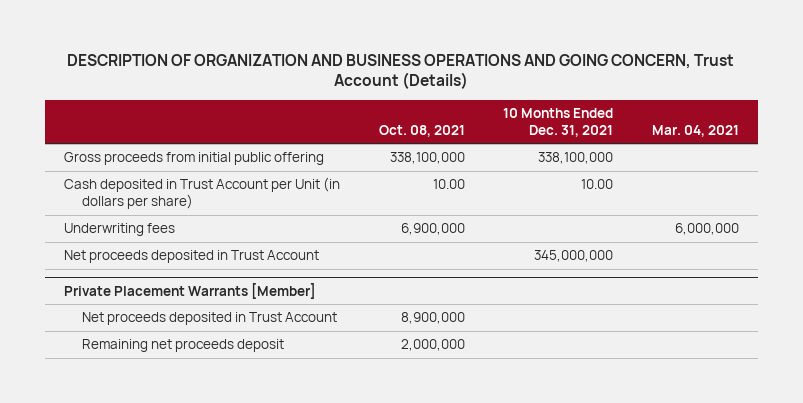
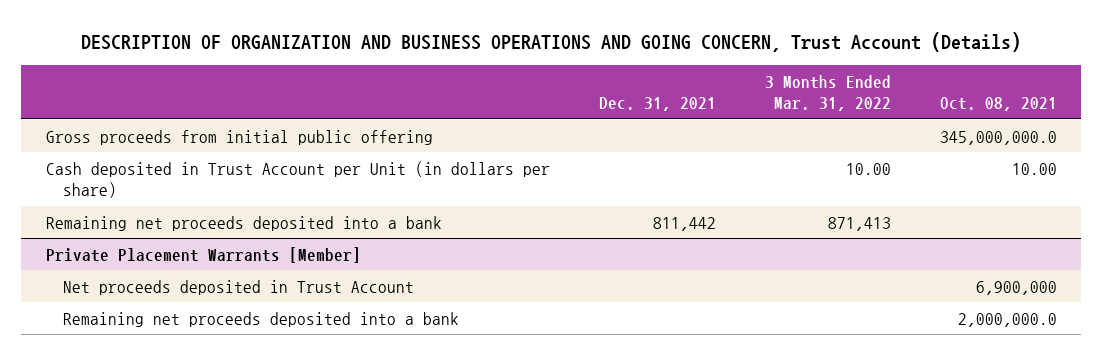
[503,108,614,138] 10 Months Ended Dec. 31, 2021 -> none
[651,125,739,138] Mar. 04, 2021 -> none
none -> [598,96,716,111] Dec. 31, 2021
none -> [764,74,891,111] 3 Months Ended Mar. 31, 2022
[389,152,465,165] 338,100,000 -> [939,130,1057,145] 345,000,000.0
[63,223,175,237] Underwriting fees -> none
[63,250,319,264] Net proceeds deposited in Trust Account -> none
none -> [45,215,442,231] Remaining net proceeds deposited into a bank
[82,339,285,353] Remaining net proceeds deposit -> none
[400,312,465,325] 8,900,000 -> [975,280,1057,295] 6,900,000
none -> [63,311,460,327] Remaining net proceeds deposited into a bank

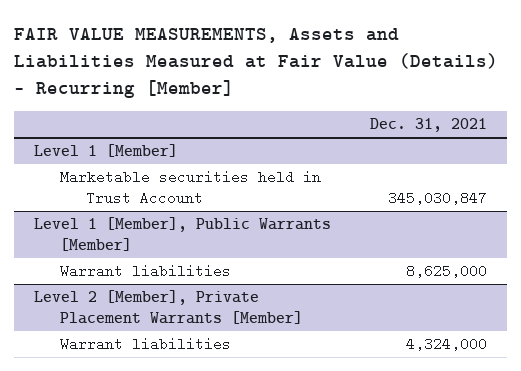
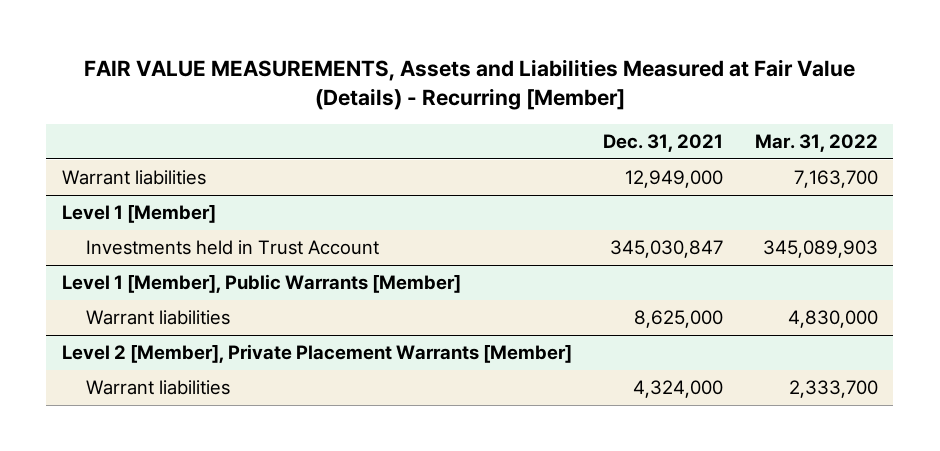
none -> [754,133,878,152] Mar. 31, 2022
none -> [62,170,207,186] Warrant liabilities
[59,170,321,206] Marketable securities held in Trust Account -> [86,240,380,256] Investments held in Trust Account

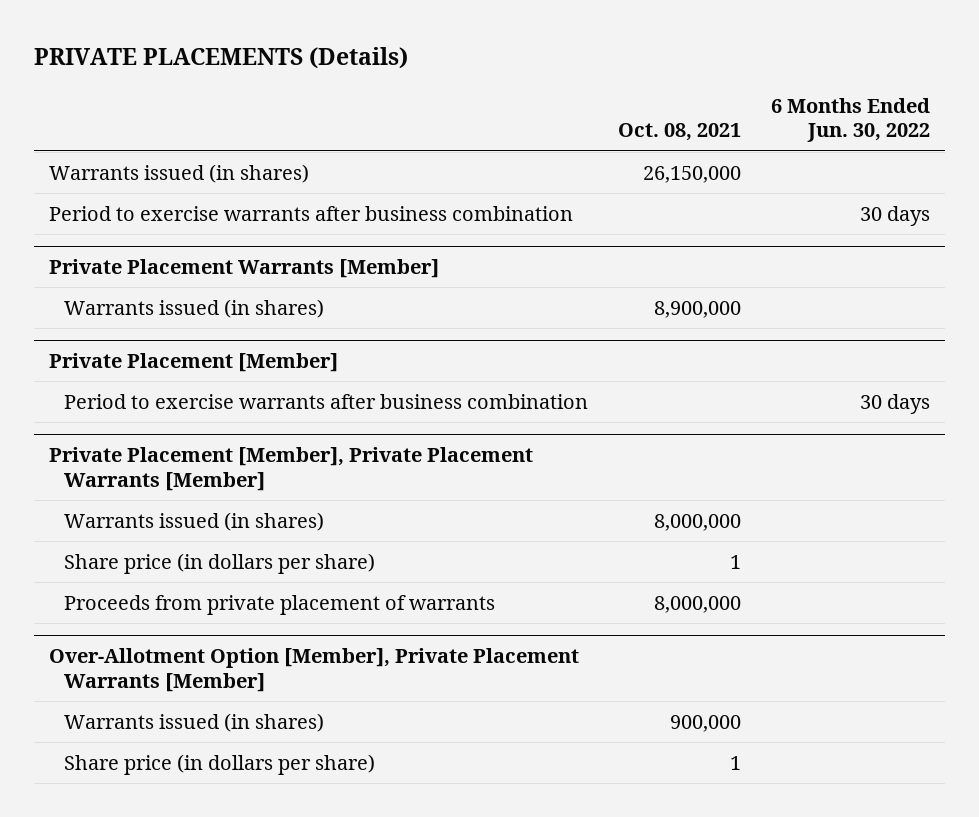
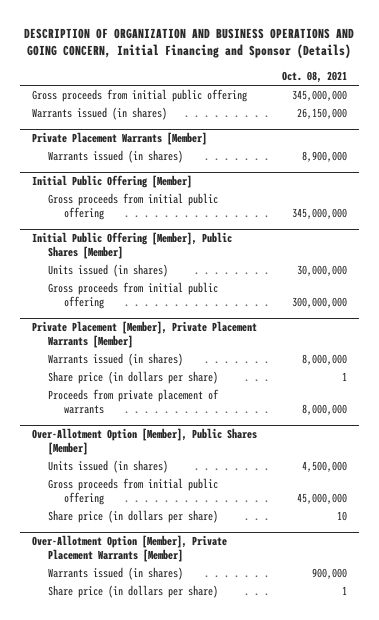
[33,47,408,70] PRIVATE PLACEMENTS (Details) -> [24,27,355,59] DESCRIPTION OF ORGANIZATION AND BUSINESS OPERATIONS AND GOING CONCERN, Initial Financing and Sponsor (Details)
[771,97,931,143] 6 Months Ended Jun. 30, 2022 -> none
none -> [32,89,248,103] Gross proceeds from initial public offering
[49,205,574,221] Period to exercise warrants after business combination -> none
[49,352,339,372] Private Placement [Member] -> none
[63,393,588,409] Period to exercise warrants after business combination -> none
none -> [32,175,193,189] Initial Public Offering [Member]
none -> [47,193,218,221] Gross proceeds from initial public offering
none -> [32,232,233,260] Initial Public Offering [Member], Public Shares [Member]
none -> [47,264,168,278] Units issued (in shares)
none -> [47,282,218,310] Gross proceeds from initial public offering
none -> [32,428,258,456] Over-Allotment Option [Member], Public Shares [Member]
none -> [47,460,168,474] Units issued (in shares)
none -> [47,478,218,506] Gross proceeds from initial public offering
none -> [47,510,218,524] Share price (in dollars per share)

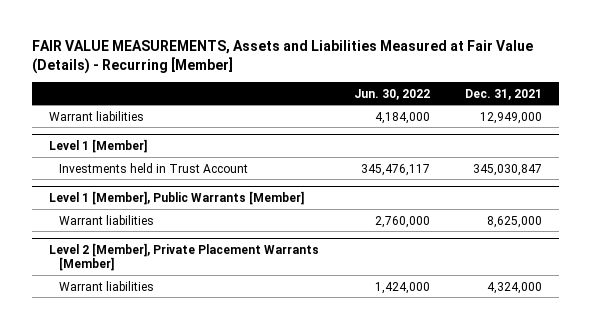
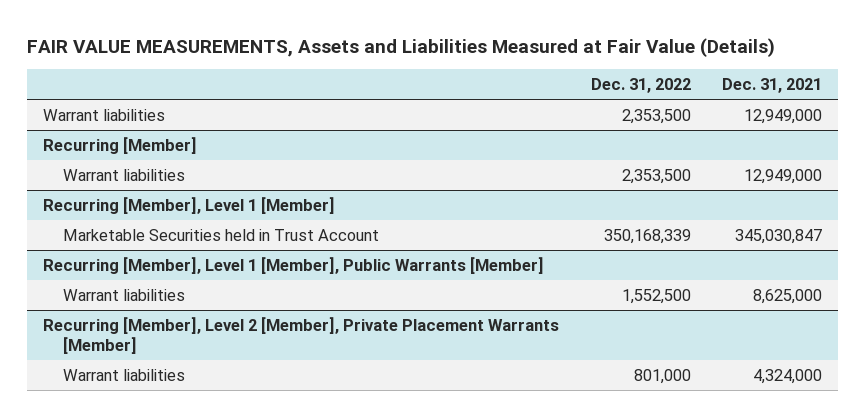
[31,39,533,74] FAIR VALUE MEASUREMENTS, Assets and Liabilities Measured at Fair Value (Details) - Recurring [Member] -> [26,37,775,57] FAIR VALUE MEASUREMENTS, Assets and Liabilities Measured at Fair Value (Details)
[354,88,431,100] Jun. 30, 2022 -> none
none -> [590,78,691,94] Dec. 31, 2022
[49,138,148,153] Level 1 [Member] -> [42,136,197,154] Recurring [Member]
none -> [62,168,185,181] Warrant liabilities
none -> [42,196,335,214] Recurring [Member], Level 1 [Member]
[59,162,249,173] Investments held in Trust Account -> [62,228,379,241] Marketable Securities held in Trust Account
[49,190,305,205] Level 1 [Member], Public Warrants [Member] -> [42,256,544,274] Recurring [Member], Level 1 [Member], Public Warrants [Member]
[49,242,320,272] Level 2 [Member], Private Placement Warrants [Member] -> [42,316,559,355] Recurring [Member], Level 2 [Member], Private Placement Warrants [Member]

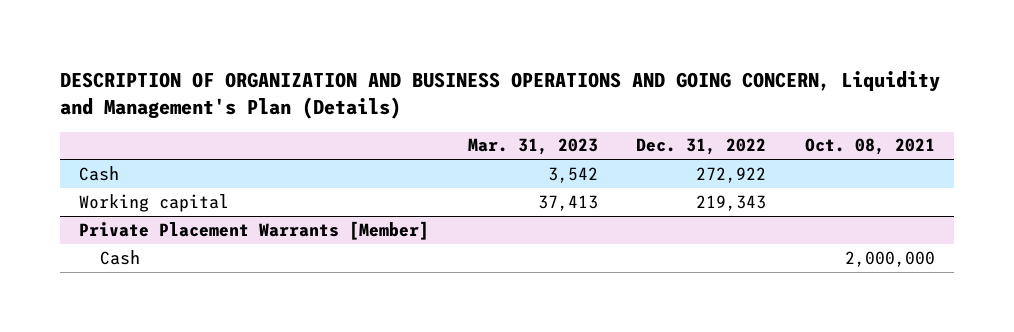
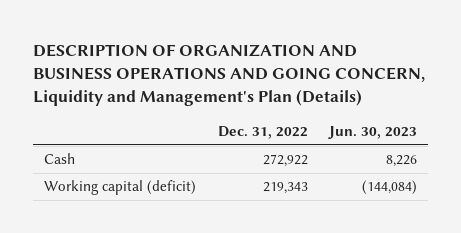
[467,138,598,156] Mar. 31, 2023 -> none
[804,138,935,156] Oct. 08, 2021 -> none
none -> [328,125,418,139] Jun. 30, 2023
[79,220,430,240] Private Placement Warrants [Member] -> none
[100,249,141,265] Cash -> none
[79,193,230,212] Working capital -> [43,180,196,196] Working capital (deficit)

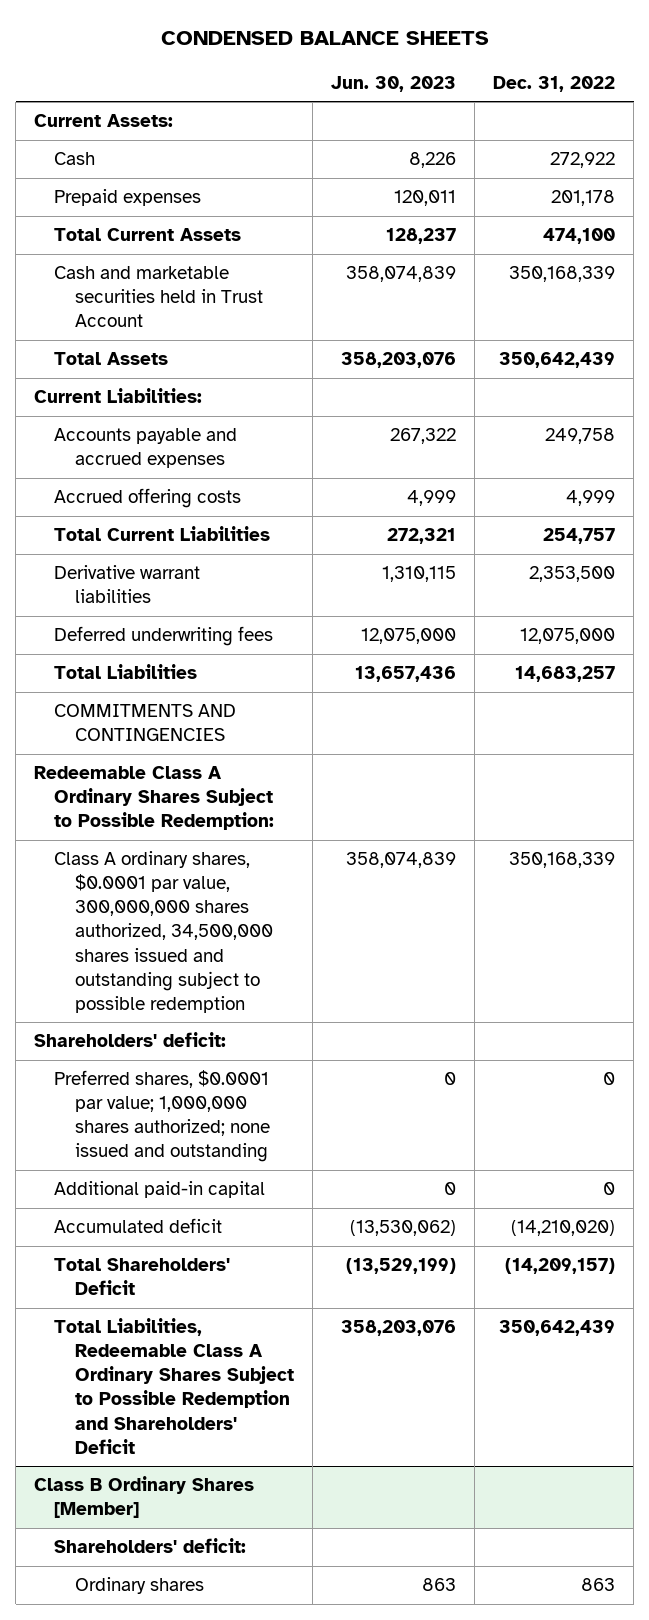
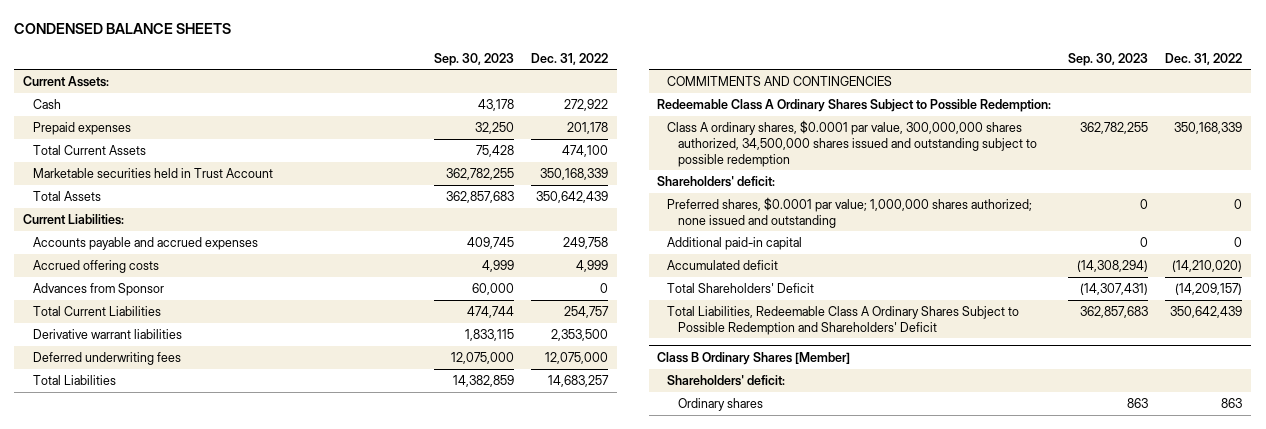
[330,75,456,92] Jun. 30, 2023 -> none
none -> [434,52,515,66] Sep. 30, 2023
[54,266,263,328] Cash and marketable securities held in Trust Account -> [33,167,274,178] Marketable securities held in Trust Account
none -> [33,282,165,296] Advances from Sponsor

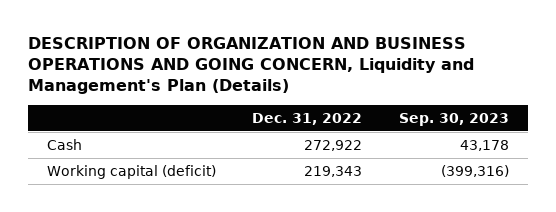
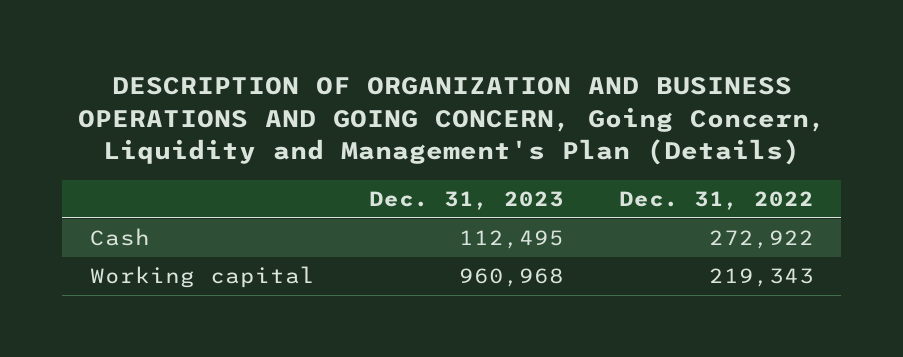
[28,37,475,95] DESCRIPTION OF ORGANIZATION AND BUSINESS OPERATIONS AND GOING CONCERN, Liquidity and Management's Plan (Details) -> [77,77,826,165] DESCRIPTION OF ORGANIZATION AND BUSINESS OPERATIONS AND GOING CONCERN, Going Concern, Liquidity and Management's Plan (Details)
[399,112,510,126] Sep. 30, 2023 -> none
none -> [369,190,565,210] Dec. 31, 2023
[46,164,216,179] Working capital (deficit) -> [89,266,315,289] Working capital

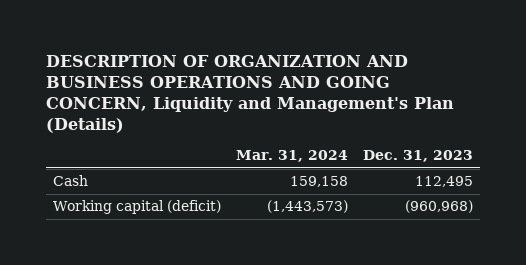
[77,77,826,165] DESCRIPTION OF ORGANIZATION AND BUSINESS OPERATIONS AND GOING CONCERN, Going Concern, Liquidity and Management's Plan (Details) -> [45,54,454,133] DESCRIPTION OF ORGANIZATION AND BUSINESS OPERATIONS AND GOING CONCERN, Liquidity and Management's Plan (Details)
[618,190,814,210] Dec. 31, 2022 -> none
none -> [236,150,349,163] Mar. 31, 2024
[89,266,315,289] Working capital -> [53,200,222,215] Working capital (deficit)
[459,268,565,288] 960,968 -> [404,200,473,214] (960,968)

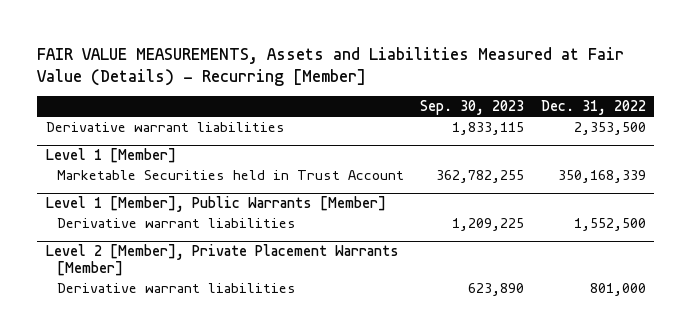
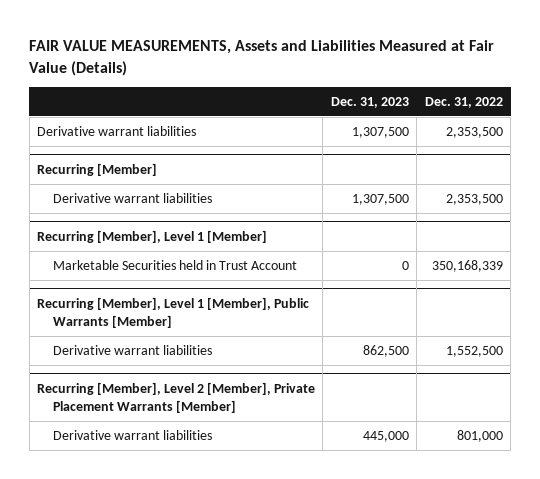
[37,46,625,86] FAIR VALUE MEASUREMENTS, Assets and Liabilities Measured at Fair Value (Details) - Recurring [Member] -> [29,39,495,76] FAIR VALUE MEASUREMENTS, Assets and Liabilities Measured at Fair Value (Details)
[420,100,525,116] Sep. 30, 2023 -> none
none -> [330,96,409,108] Dec. 31, 2023
[45,148,176,164] Level 1 [Member] -> [37,162,158,176] Recurring [Member]
none -> [52,192,212,203] Derivative warrant liabilities
none -> [37,229,268,243] Recurring [Member], Level 1 [Member]
[45,196,386,213] Level 1 [Member], Public Warrants [Member] -> [37,296,310,328] Recurring [Member], Level 1 [Member], Public Warrants [Member]
[45,244,399,276] Level 2 [Member], Private Placement Warrants [Member] -> [37,381,316,413] Recurring [Member], Level 2 [Member], Private Placement Warrants [Member]

